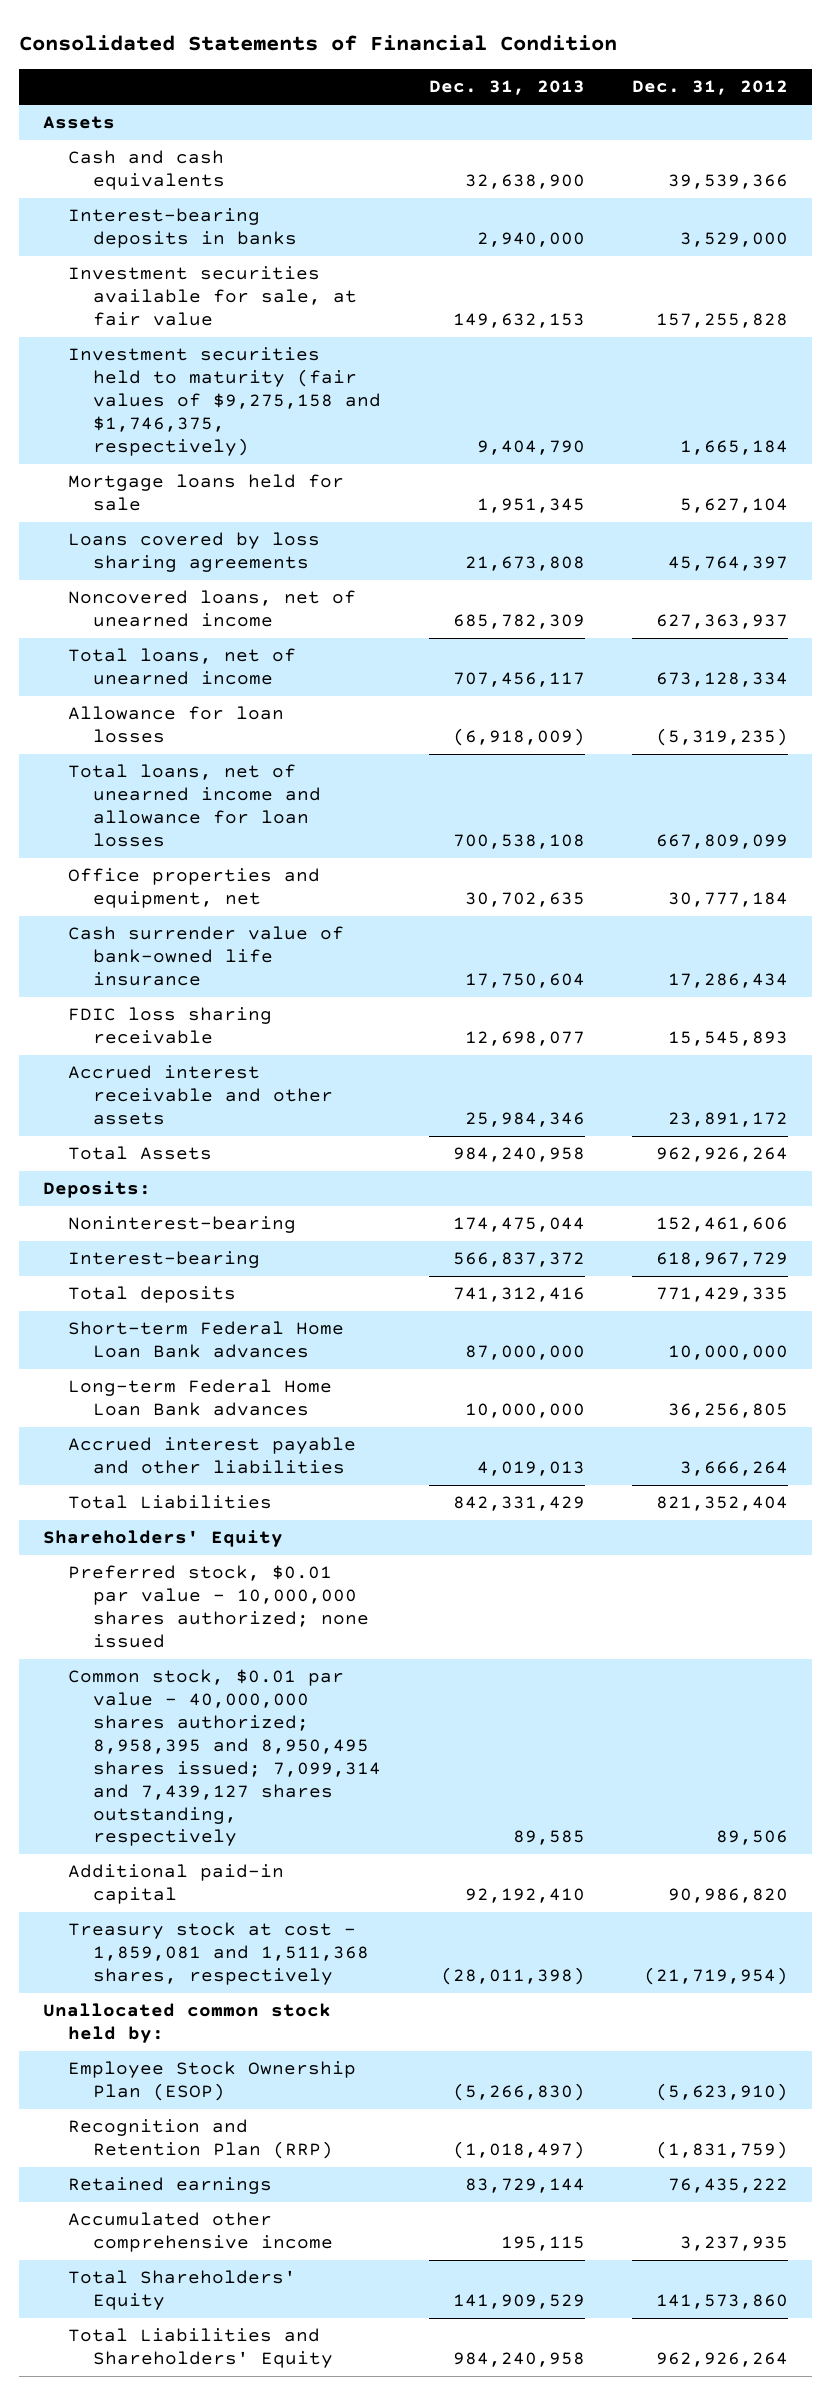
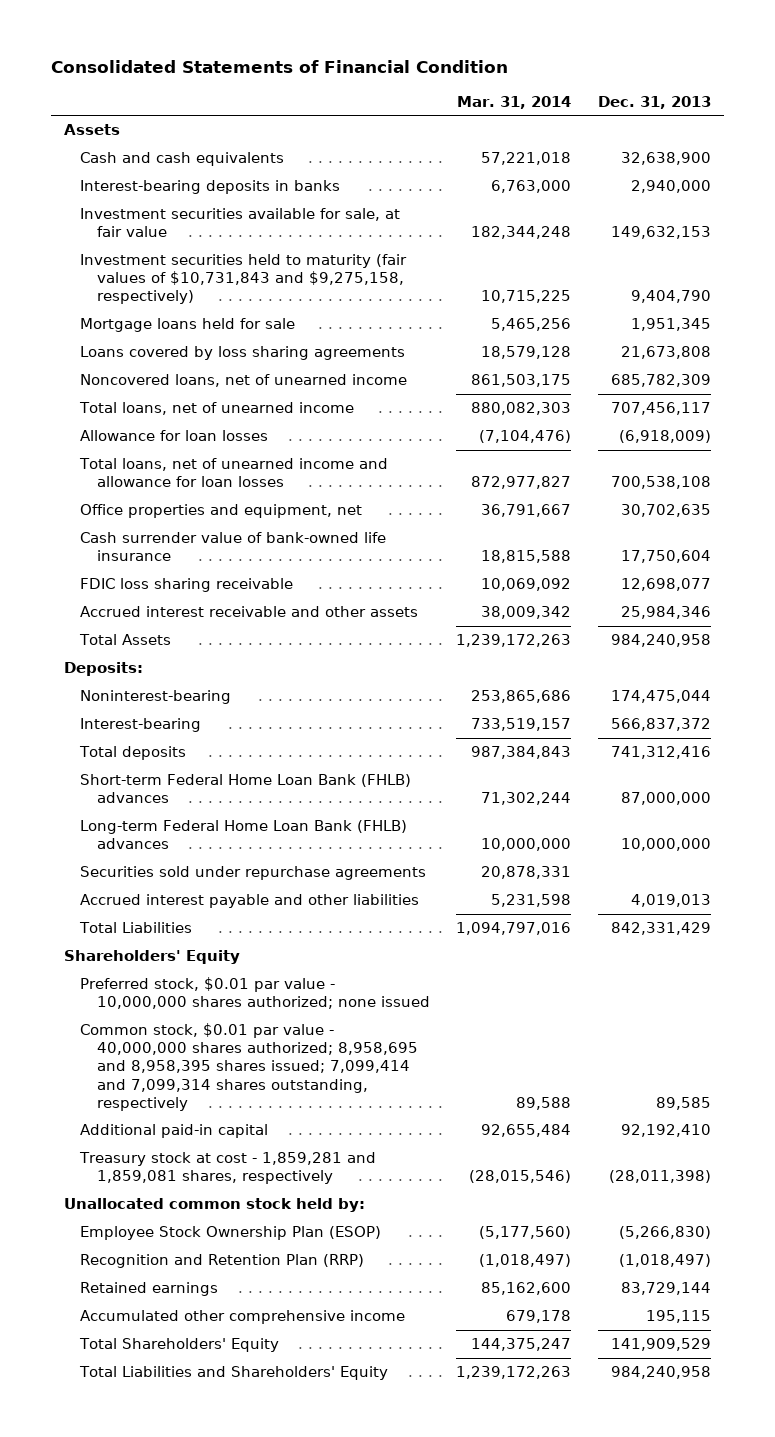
[632,80,789,96] Dec. 31, 2012 -> none
none -> [457,95,572,109] Mar. 31, 2014
[68,347,382,456] Investment securities held to maturity (fair values of $9,275,158 and $1,746,375, respectively) -> [80,254,408,305] Investment securities held to maturity (fair values of $10,731,843 and $9,275,158, respectively)
[68,1321,345,1359] Short-term Federal Home Loan Bank advances -> [80,774,412,804] Short-term Federal Home Loan Bank (FHLB) advances
[68,1379,333,1417] Long-term Federal Home Loan Bank advances -> [80,820,408,850] Long-term Federal Home Loan Bank (FHLB) advances
none -> [80,866,427,881] Securities sold under repurchase agreements
[68,1669,382,1847] Common stock, $0.01 par value - 40,000,000 shares authorized; 8,958,395 and 8,950,495 shares issued; 7,099,314 and 7,439,127 shares outstanding, respectively -> [80,1023,418,1111] Common stock, $0.01 par value - 40,000,000 shares authorized; 8,958,695 and 8,958,395 shares issued; 7,099,414 and 7,099,314 shares outstanding, respectively
[68,1922,370,1986] Treasury stock at cost - 1,859,081 and 1,511,368 shares, respectively -> [79,1152,377,1185] Treasury stock at cost - 1,859,281 and 1,859,081 shares, respectively

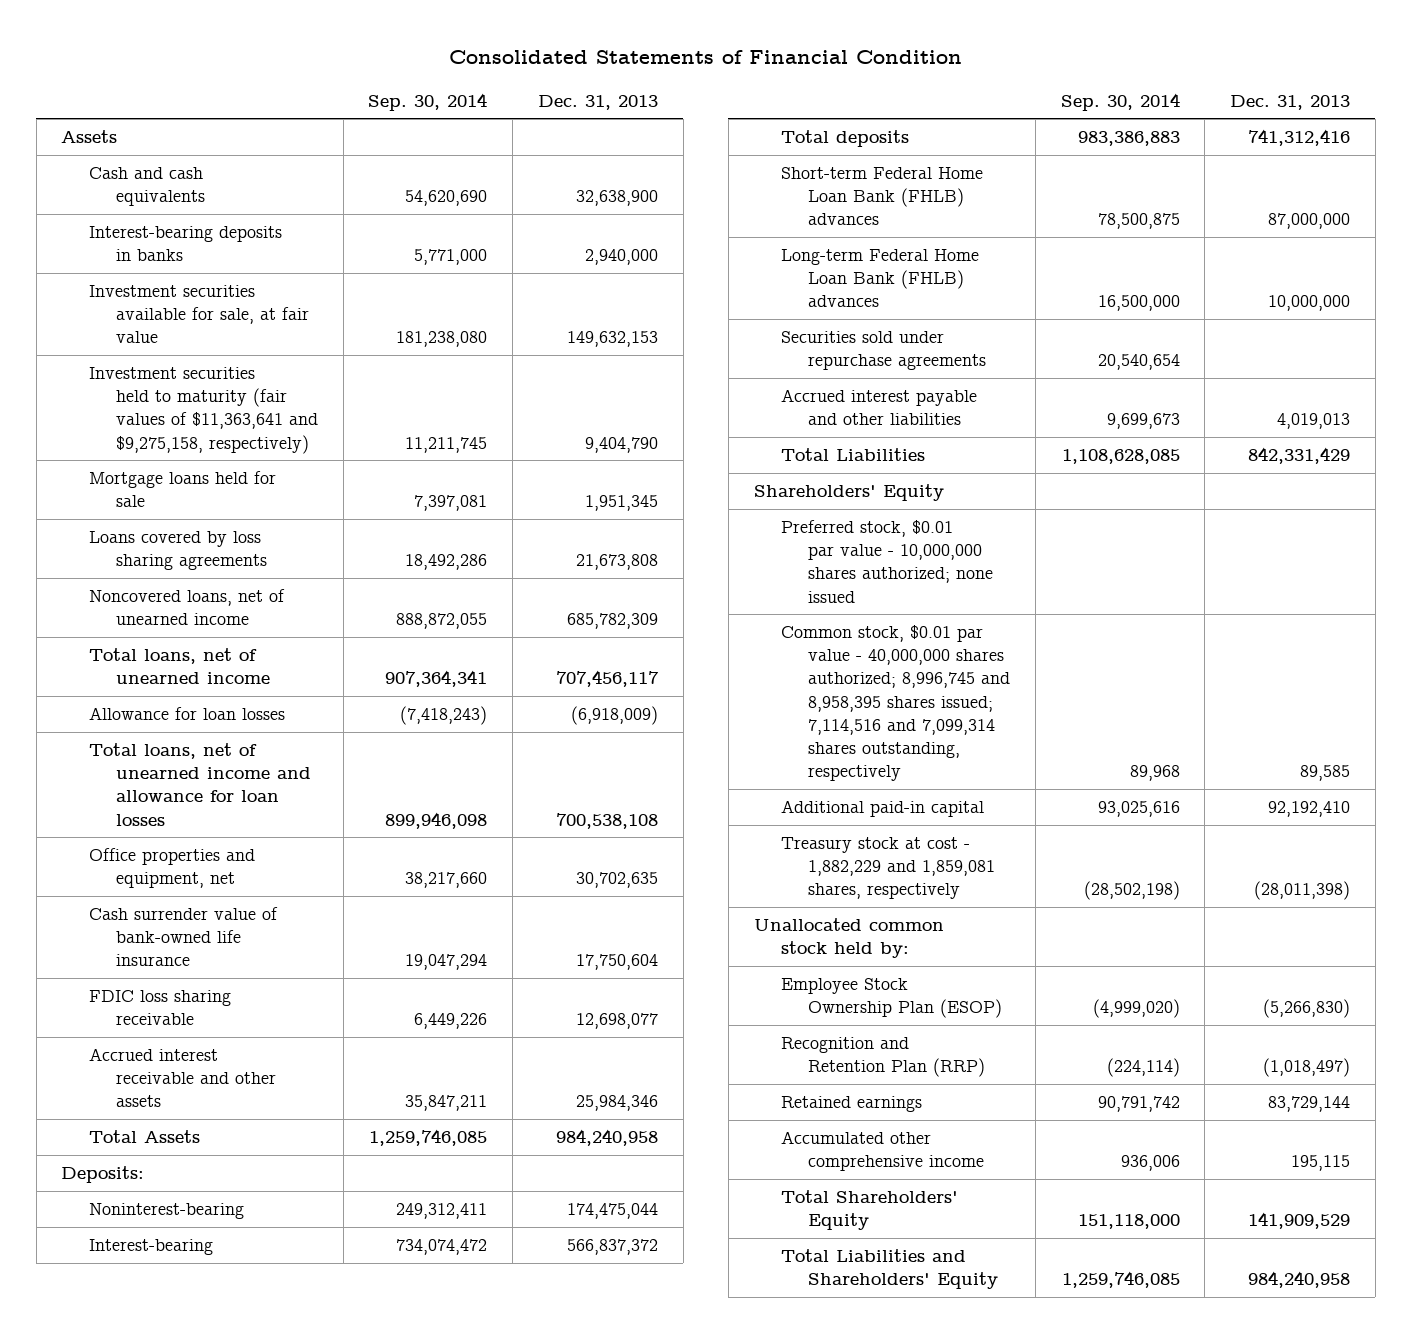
[457,95,572,109] Mar. 31, 2014 -> none
none -> [368,92,488,111] Sep. 30, 2014
[80,254,408,305] Investment securities held to maturity (fair values of $10,731,843 and $9,275,158, respectively) -> [88,367,319,454] Investment securities held to maturity (fair values of $11,363,641 and $9,275,158, respectively)
[80,1023,418,1111] Common stock, $0.01 par value - 40,000,000 shares authorized; 8,958,695 and 8,958,395 shares issued; 7,099,414 and 7,099,314 shares outstanding, respectively -> [780,625,1011,782] Common stock, $0.01 par value - 40,000,000 shares authorized; 8,996,745 and 8,958,395 shares issued; 7,114,516 and 7,099,314 shares outstanding, respectively
[79,1152,377,1185] Treasury stock at cost - 1,859,281 and 1,859,081 shares, respectively -> [780,837,996,900] Treasury stock at cost - 1,882,229 and 1,859,081 shares, respectively

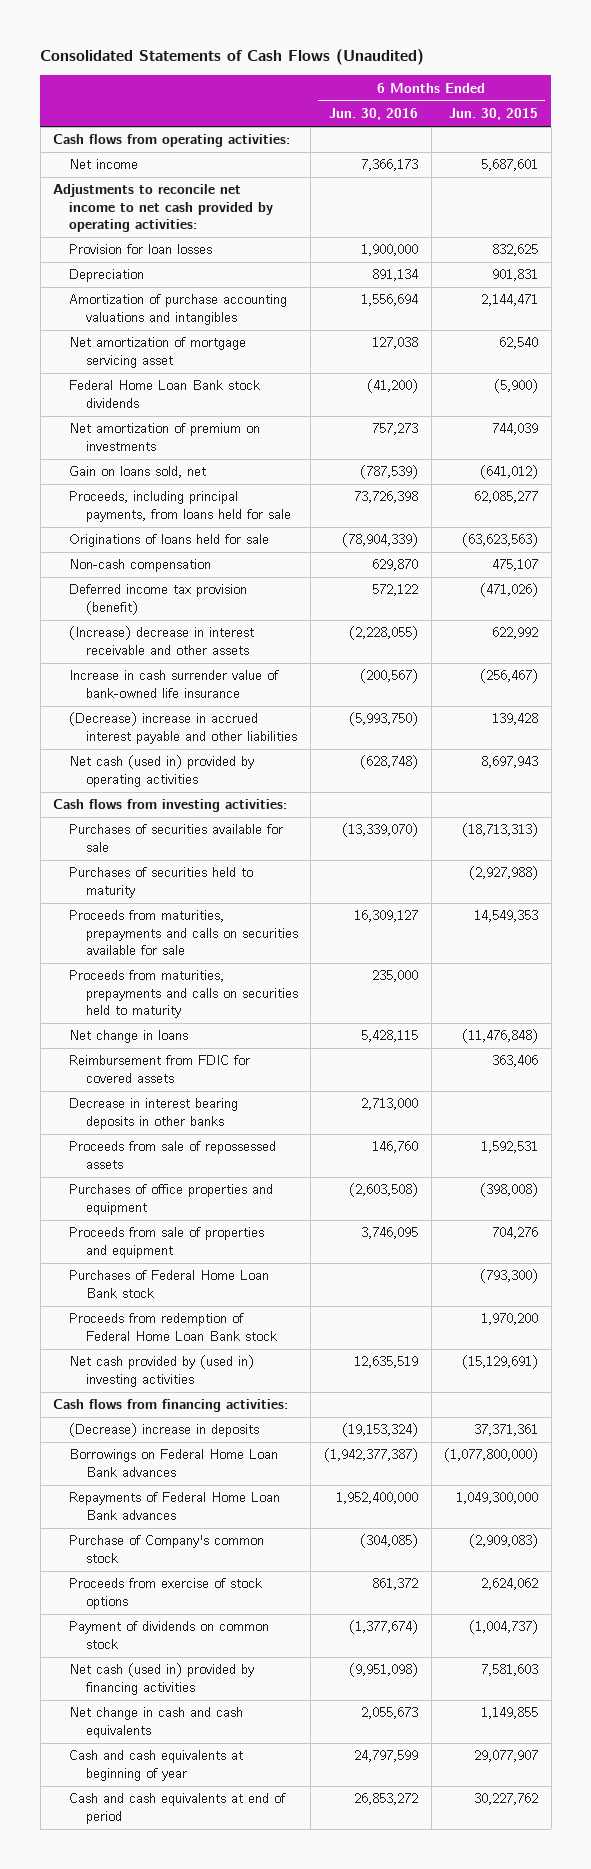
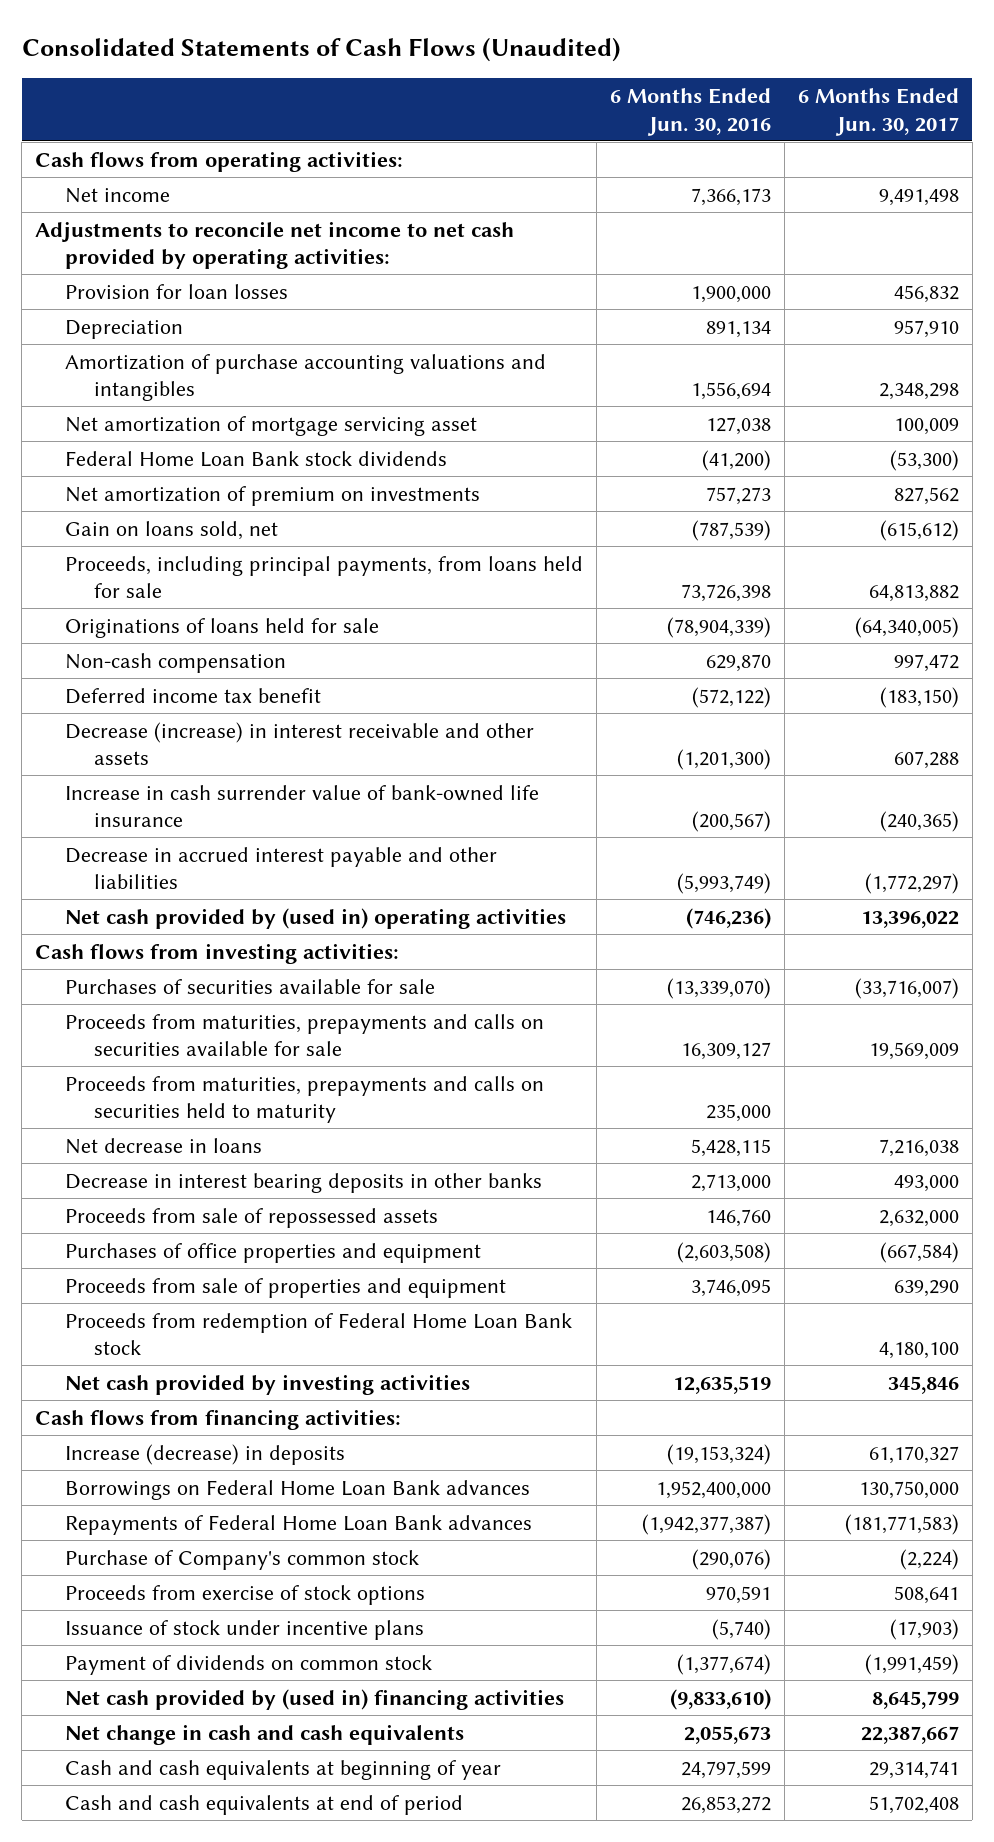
[449,108,539,121] Jun. 30, 2015 -> none
none -> [797,87,959,136] 6 Months Ended Jun. 30, 2017
[69,584,248,615] Deferred income tax provision (benefit) -> [64,687,321,704] Deferred income tax benefit
[372,584,419,597] 572,122 -> [691,686,771,708] (572,122)
[69,626,255,655] (Increase) decrease in interest receivable and other assets -> [64,721,534,766] Decrease (increase) in interest receivable and other assets
[349,626,419,641] (2,228,055) -> [676,749,771,771] (1,201,300)
[69,712,297,744] (Decrease) increase in accrued interest payable and other liabilities -> [64,846,497,890] Decrease in accrued interest payable and other liabilities
[349,712,419,727] (5,993,750) -> [676,873,771,895] (5,993,749)
[69,755,255,787] Net cash (used in) provided by operating activities -> [64,907,566,929] Net cash provided by (used in) operating activities
[360,755,419,770] (628,748) -> [685,907,771,929] (746,236)
[69,867,254,898] Purchases of securities held to maturity -> none
[69,1055,251,1083] Reimbursement from FDIC for covered assets -> none
[69,1030,189,1044] Net change in loans -> [64,1137,262,1154] Net decrease in loans
[69,1270,270,1298] Purchases of Federal Home Loan Bank stock -> none
[69,1355,255,1387] Net cash provided by (used in) investing activities -> [64,1373,470,1395] Net cash provided by investing activities
[69,1423,260,1438] (Decrease) increase in deposits -> [64,1443,345,1465] Increase (decrease) in deposits
[324,1448,419,1463] (1,942,377,387) -> [655,1480,771,1499] 1,952,400,000
[336,1492,419,1505] 1,952,400,000 -> [641,1513,771,1535] (1,942,377,387)
[360,1534,419,1549] (304,085) -> [691,1548,771,1570] (290,076)
[372,1578,419,1591] 861,372 -> [705,1585,771,1604] 970,591
none -> [64,1619,424,1640] Issuance of stock under incentive plans
[69,1663,255,1695] Net cash (used in) provided by financing activities -> [64,1688,564,1710] Net cash provided by (used in) financing activities
[349,1663,419,1678] (9,951,098) -> [669,1688,771,1710] (9,833,610)

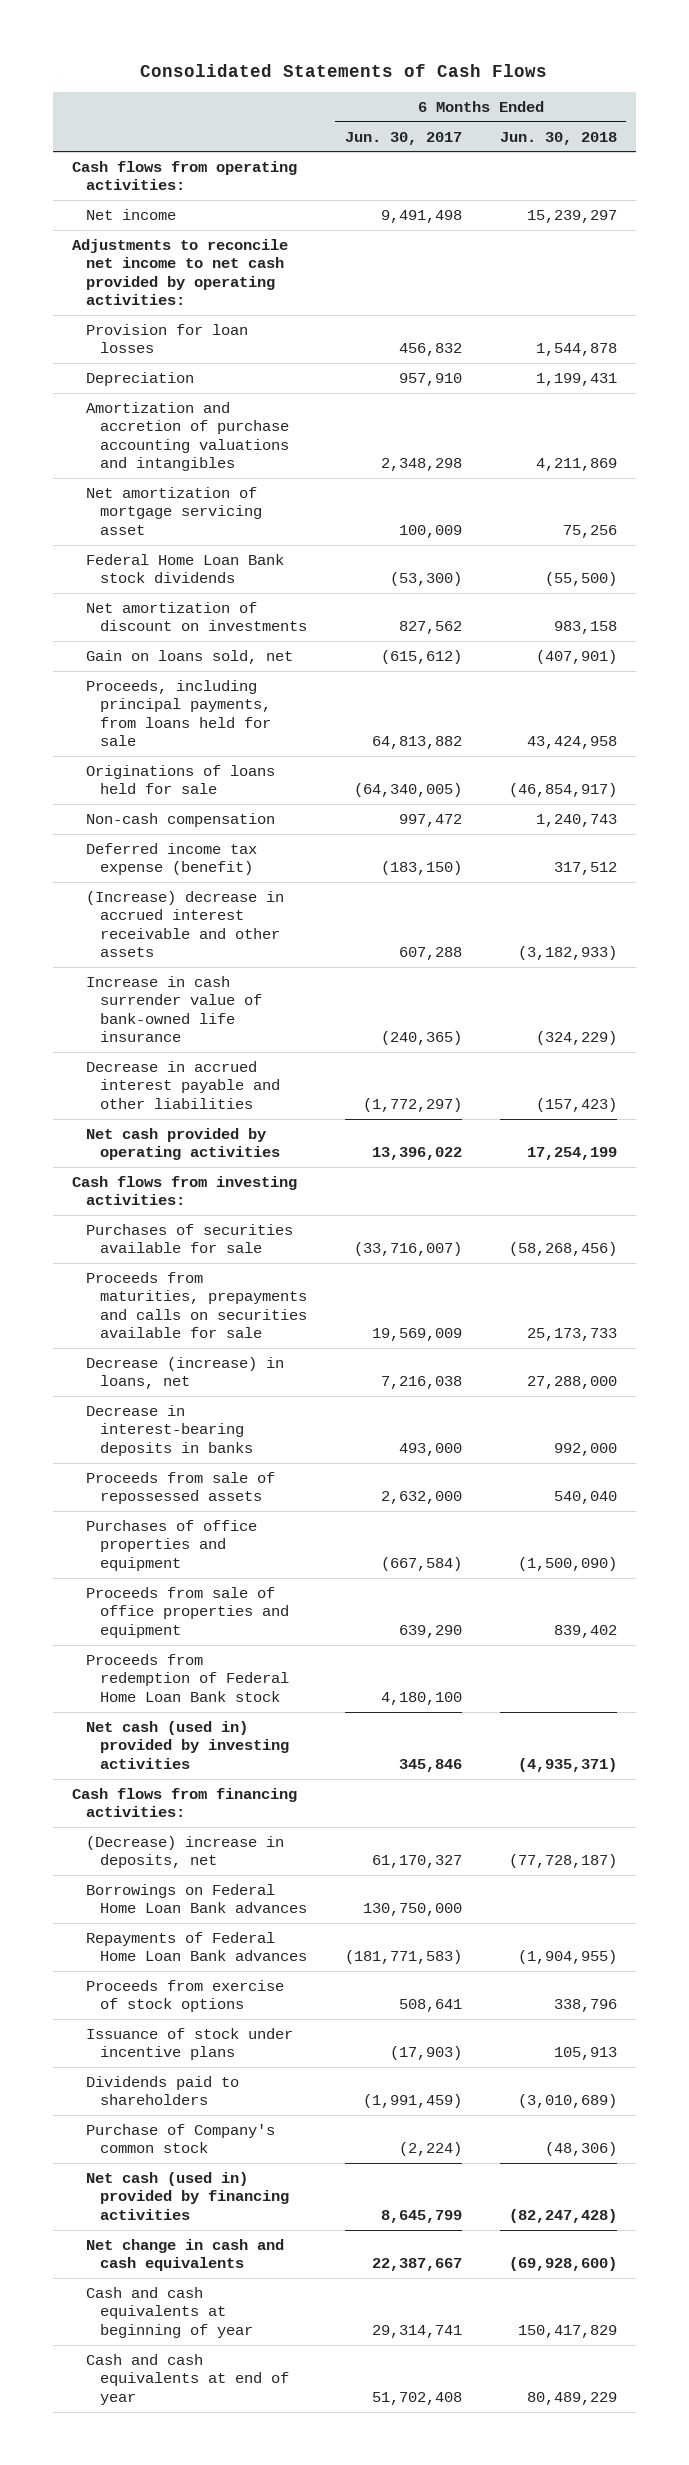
[21,37,621,63] Consolidated Statements of Cash Flows (Unaudited) -> [140,63,548,77] Consolidated Statements of Cash Flows
[609,87,771,136] 6 Months Ended Jun. 30, 2016 -> none
none -> [499,131,617,145] Jun. 30, 2018
[64,353,546,402] Amortization of purchase accounting valuations and intangibles -> [85,401,289,472] Amortization and accretion of purchase accounting valuations and intangibles
[64,485,480,506] Net amortization of premium on investments -> [85,601,307,632] Net amortization of discount on investments
[64,687,321,704] Deferred income tax benefit -> [85,842,257,876] Deferred income tax expense (benefit)
[64,721,534,766] Decrease (increase) in interest receivable and other assets -> [85,890,284,958] (Increase) decrease in accrued interest receivable and other assets
[64,907,566,929] Net cash provided by (used in) operating activities -> [85,1127,280,1161] Net cash provided by operating activities
[64,1075,544,1124] Proceeds from maturities, prepayments and calls on securities held to maturity -> none
[64,1137,262,1154] Net decrease in loans -> [85,1356,284,1390] Decrease (increase) in loans, net
[64,1172,542,1193] Decrease in interest bearing deposits in other banks -> [85,1404,253,1456] Decrease in interest-bearing deposits in banks
[64,1277,506,1298] Proceeds from sale of properties and equipment -> [85,1586,289,1638] Proceeds from sale of office properties and equipment
[64,1373,470,1395] Net cash provided by investing activities -> [85,1720,289,1769] Net cash (used in) provided by investing activities
[64,1443,345,1465] Increase (decrease) in deposits -> [85,1835,284,1869] (Decrease) increase in deposits, net
[64,1654,432,1675] Payment of dividends on common stock -> [85,2075,239,2106] Dividends paid to shareholders
[64,1549,419,1570] Purchase of Company's common stock -> [85,2123,275,2154] Purchase of Company's common stock
[64,1688,564,1710] Net cash provided by (used in) financing activities -> [85,2171,289,2220] Net cash (used in) provided by financing activities
[64,1794,463,1815] Cash and cash equivalents at end of period -> [85,2353,289,2405] Cash and cash equivalents at end of year

